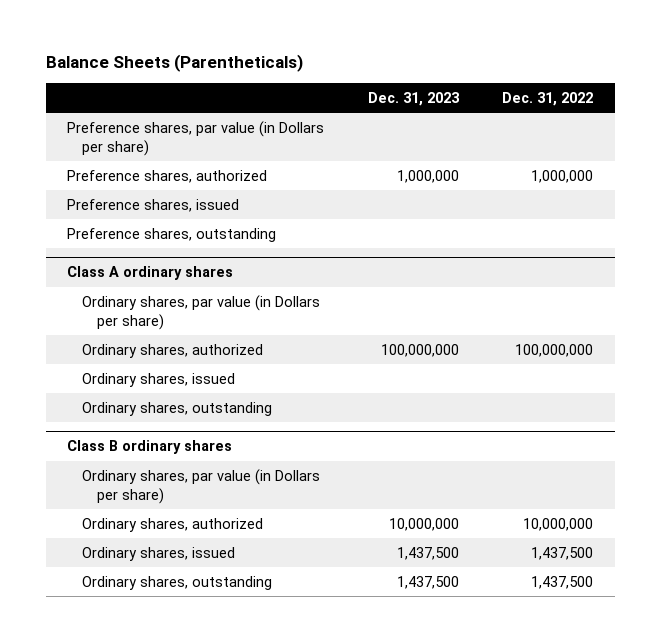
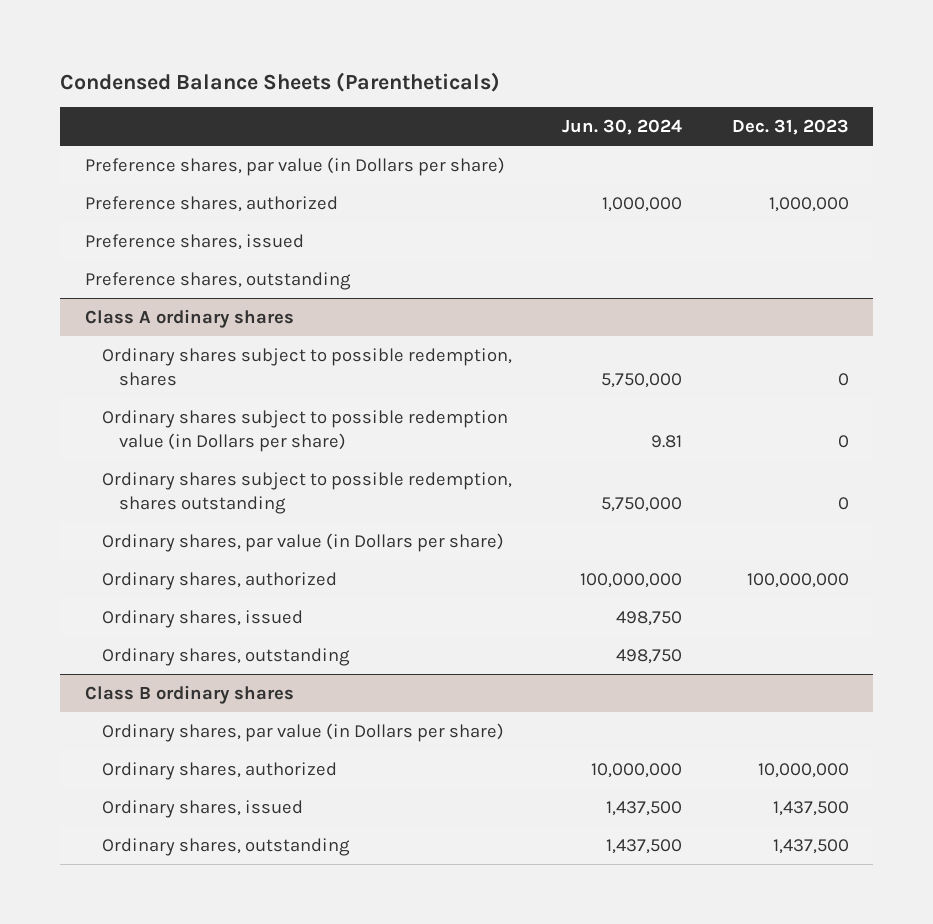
[45,54,303,73] Balance Sheets (Parentheticals) -> [59,71,500,92] Condensed Balance Sheets (Parentheticals)
[502,91,594,106] Dec. 31, 2022 -> none
none -> [561,119,682,136] Jun. 30, 2024
none -> [101,347,512,386] Ordinary shares subject to possible redemption, shares
none -> [101,409,508,452] Ordinary shares subject to possible redemption value (in Dollars per share)
none -> [101,471,512,514] Ordinary shares subject to possible redemption, shares outstanding

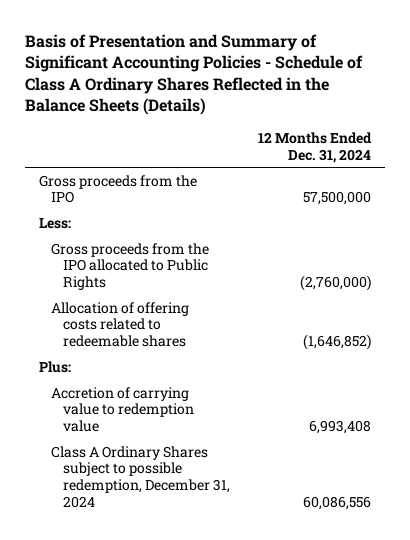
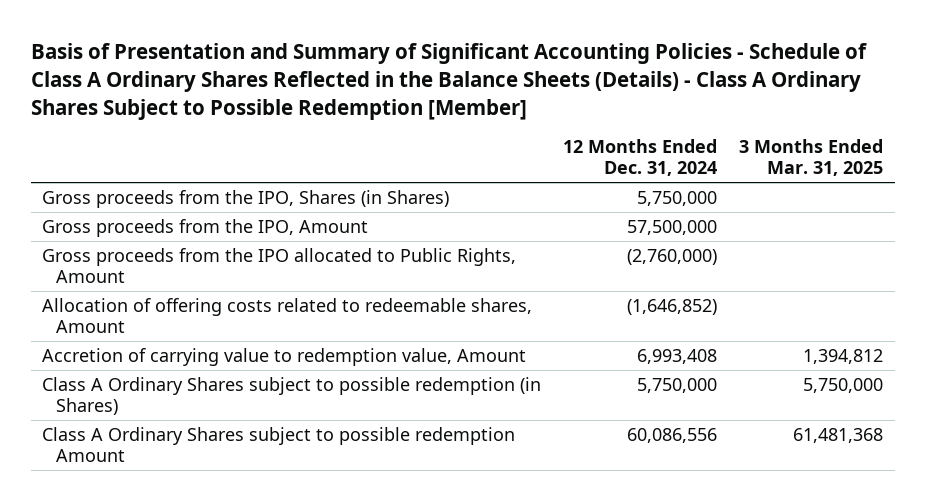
[25,33,364,116] Basis of Presentation and Summary of Significant Accounting Policies - Schedule of Class A Ordinary Shares Reflected in the Balance Sheets (Details) -> [30,42,867,120] Basis of Presentation and Summary of Significant Accounting Policies - Schedule of Class A Ordinary Shares Reflected in the Balance Sheets (Details) - Class A Ordinary Shares Subject to Possible Redemption [Member]
none -> [739,139,884,177] 3 Months Ended Mar. 31, 2025
[39,217,72,229] Less: -> none
[39,360,72,373] Plus: -> none
none -> [41,189,449,208] Gross proceeds from the IPO, Shares (in Shares)
[39,174,198,204] Gross proceeds from the IPO -> [41,218,368,237] Gross proceeds from the IPO, Amount
[51,242,210,291] Gross proceeds from the IPO allocated to Public Rights -> [41,247,516,283] Gross proceeds from the IPO allocated to Public Rights, Amount
[51,301,190,348] Allocation of offering costs related to redeemable shares -> [41,297,532,333] Allocation of offering costs related to redeemable shares, Amount
[51,386,195,433] Accretion of carrying value to redemption value -> [41,347,526,366] Accretion of carrying value to redemption value, Amount
none -> [41,376,541,415] Class A Ordinary Shares subject to possible redemption (in Shares)
[51,445,231,508] Class A Ordinary Shares subject to possible redemption, December 31, 2024 -> [41,426,515,462] Class A Ordinary Shares subject to possible redemption Amount

